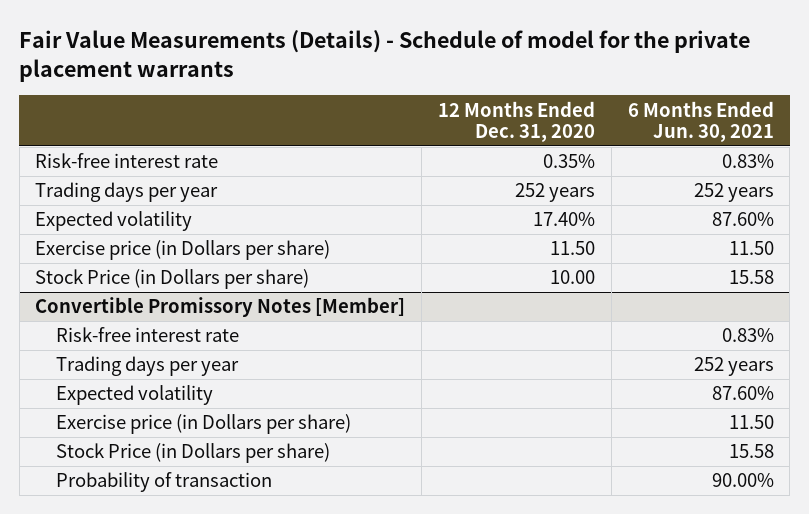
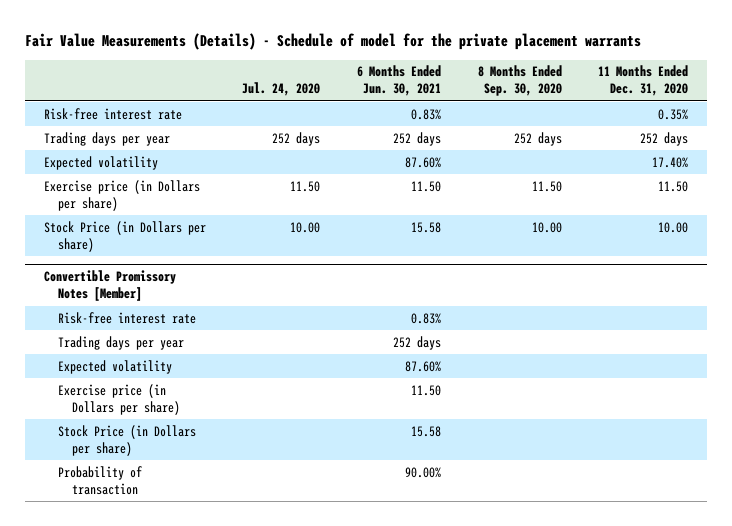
[437,100,595,143] 12 Months Ended Dec. 31, 2020 -> none
none -> [242,82,321,97] Jul. 24, 2020
none -> [477,65,562,97] 8 Months Ended Sep. 30, 2020
none -> [598,65,689,97] 11 Months Ended Dec. 31, 2020
[693,183,774,203] 252 years -> [392,131,441,146] 252 days
[693,357,774,377] 252 years -> [392,335,441,350] 252 days

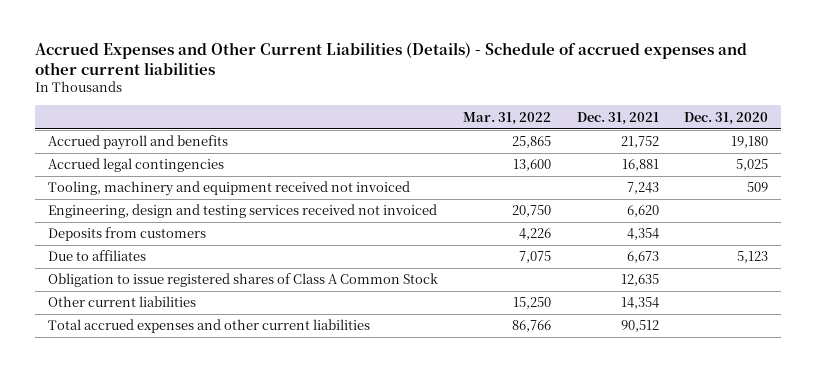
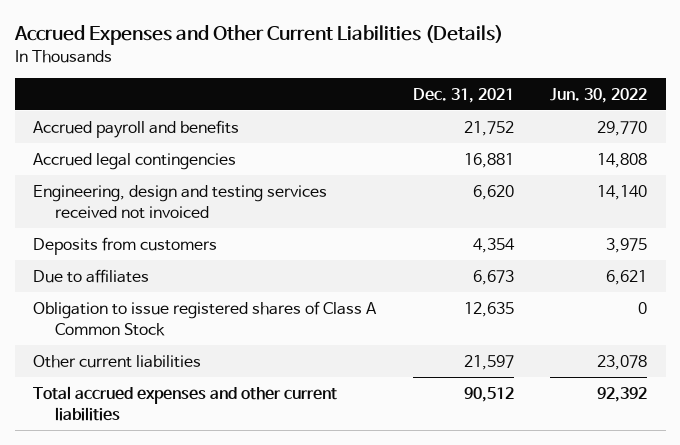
[35,42,748,76] Accrued Expenses and Other Current Liabilities (Details) - Schedule of accrued expenses and other current liabilities -> [13,24,503,45] Accrued Expenses and Other Current Liabilities (Details)
[463,111,552,125] Mar. 31, 2022 -> none
[684,111,769,125] Dec. 31, 2020 -> none
none -> [550,87,648,103] Jun. 30, 2022
[47,181,410,197] Tooling, machinery and equipment received not invoiced -> none
[620,297,659,310] 14,354 -> [463,354,514,370] 21,597

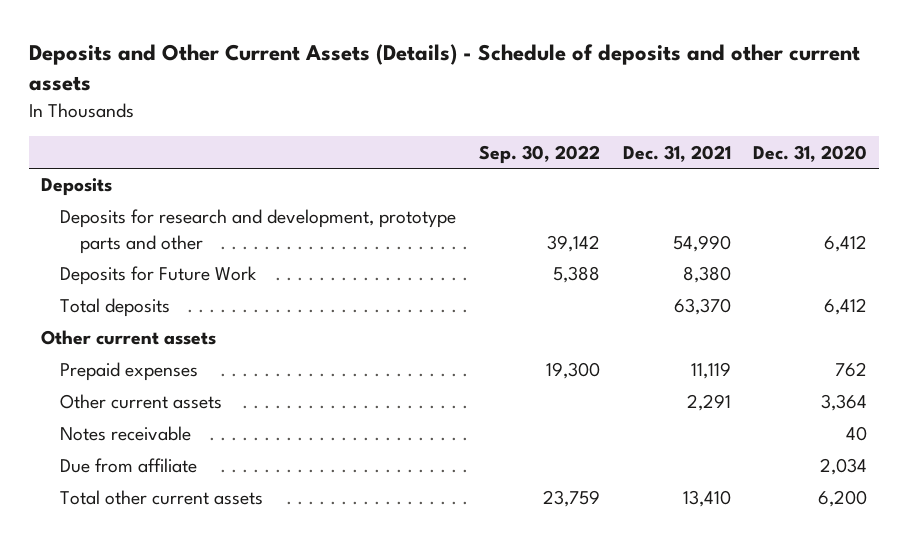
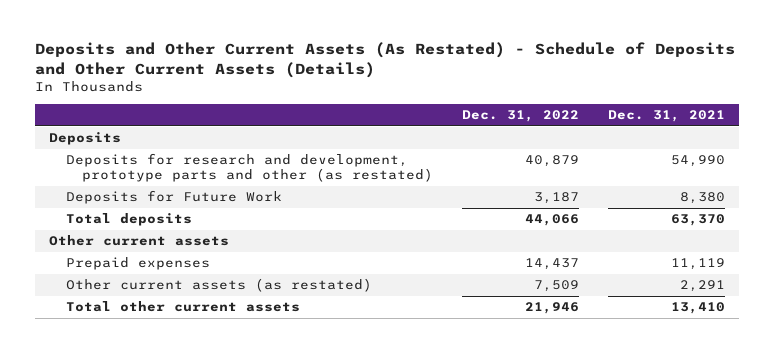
[29,43,861,92] Deposits and Other Current Assets (Details) - Schedule of deposits and other current assets -> [34,42,735,78] Deposits and Other Current Assets (As Restated) - Schedule of Deposits and Other Current Assets (Details)
[478,144,600,164] Sep. 30, 2022 -> none
[753,144,868,162] Dec. 31, 2020 -> none
none -> [461,110,579,123] Dec. 31, 2022
[60,209,457,254] Deposits for research and development, prototype parts and other -> [65,153,434,183] Deposits for research and development, prototype parts and other (as restated)
[60,426,192,442] Notes receivable -> none
[60,458,198,474] Due from affiliate -> none
[60,394,223,410] Other current assets -> [65,278,372,293] Other current assets (as restated)

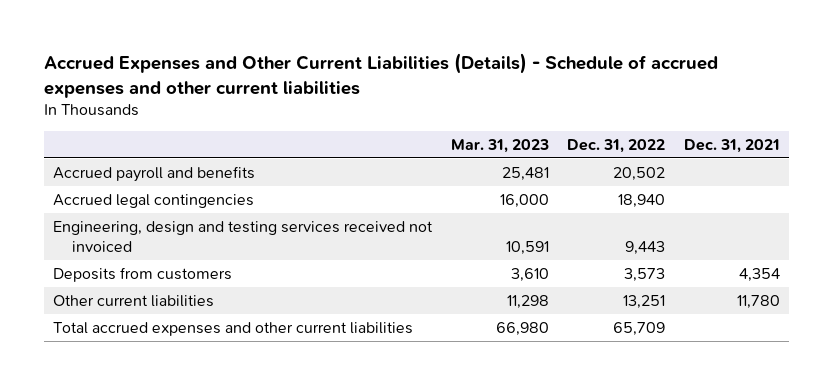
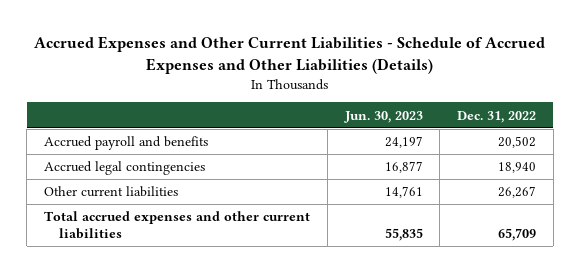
[44,52,719,98] Accrued Expenses and Other Current Liabilities (Details) - Schedule of accrued expenses and other current liabilities -> [34,36,546,74] Accrued Expenses and Other Current Liabilities - Schedule of Accrued Expenses and Other Liabilities (Details)
[450,138,549,153] Mar. 31, 2023 -> none
[683,138,780,153] Dec. 31, 2021 -> none
none -> [343,110,423,123] Jun. 30, 2023
[53,220,434,252] Engineering, design and testing services received not invoiced -> none
[53,266,233,282] Deposits from customers -> none
[623,294,666,309] 13,251 -> [498,186,537,199] 26,267

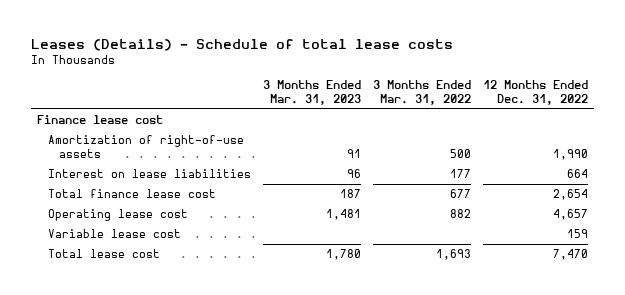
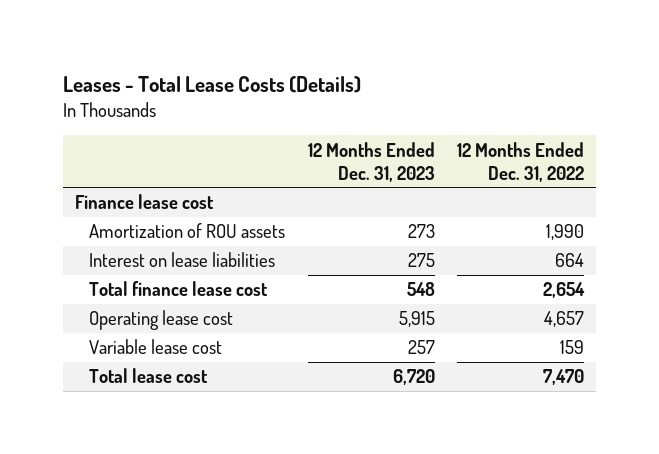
[31,38,454,51] Leases (Details) - Schedule of total lease costs -> [63,75,362,93] Leases - Total Lease Costs (Details)
[263,80,362,106] 3 Months Ended Mar. 31, 2023 -> none
[373,80,472,106] 3 Months Ended Mar. 31, 2022 -> none
none -> [307,141,435,182] 12 Months Ended Dec. 31, 2023
[48,135,245,159] Amortization of right-of-use assets -> [89,223,286,239] Amortization of ROU assets

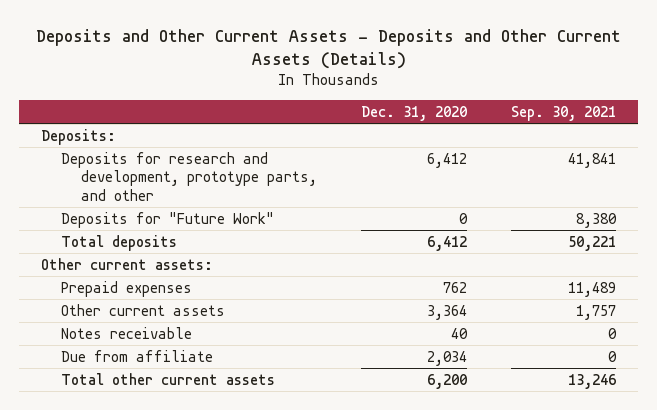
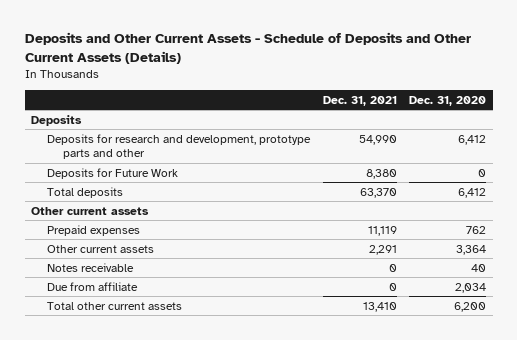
[35,28,621,69] Deposits and Other Current Assets - Deposits and Other Current Assets (Details) -> [24,32,471,65] Deposits and Other Current Assets - Schedule of Deposits and Other Current Assets (Details)
[511,105,617,121] Sep. 30, 2021 -> none
none -> [322,95,397,106] Dec. 31, 2021
[40,128,116,145] Deposits: -> [31,114,83,126] Deposits
[60,151,317,201] Deposits for research and development, prototype parts, and other -> [46,133,311,160] Deposits for research and development, prototype parts and other
[60,211,274,228] Deposits for "Future Work" -> [46,167,178,179] Deposits for Future Work
[40,257,213,270] Other current assets: -> [31,206,150,215] Other current assets

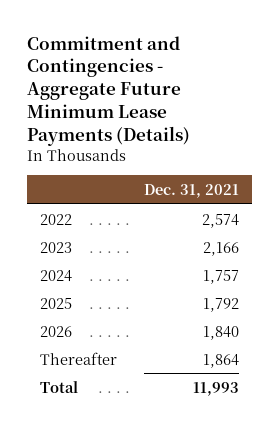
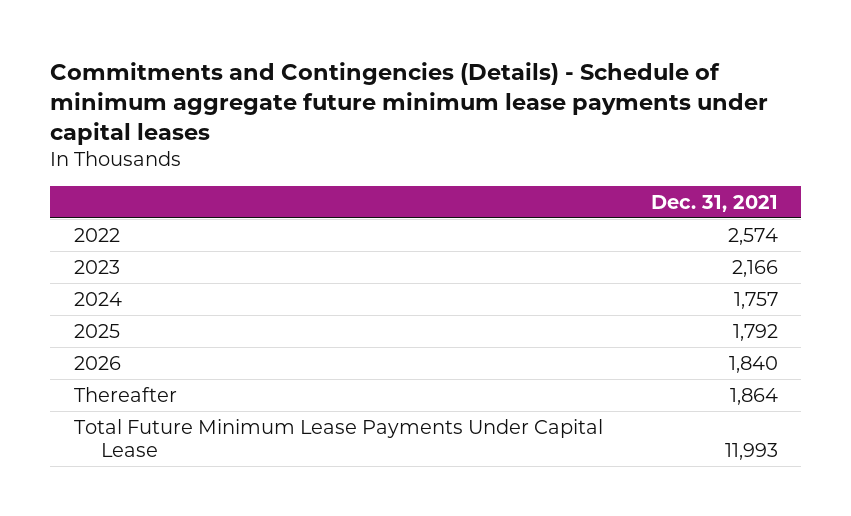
[26,35,190,146] Commitment and Contingencies - Aggregate Future Minimum Lease Payments (Details) -> [49,61,768,146] Commitments and Contingencies (Details) - Schedule of minimum aggregate future minimum lease payments under capital leases
[40,380,79,393] Total -> [73,418,603,458] Total Future Minimum Lease Payments Under Capital Lease

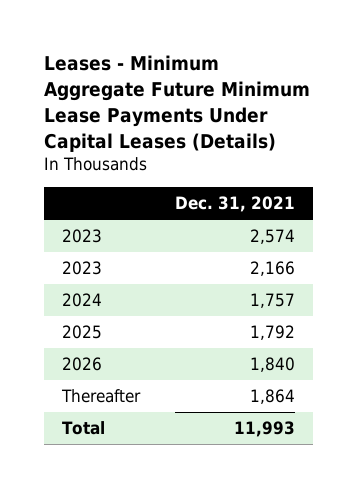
[49,61,768,146] Commitments and Contingencies (Details) - Schedule of minimum aggregate future minimum lease payments under capital leases -> [43,54,310,152] Leases - Minimum Aggregate Future Minimum Lease Payments Under Capital Leases (Details)
[73,227,120,242] 2022 -> [61,229,102,244] 2023
[73,418,603,458] Total Future Minimum Lease Payments Under Capital Lease -> [61,421,105,436] Total

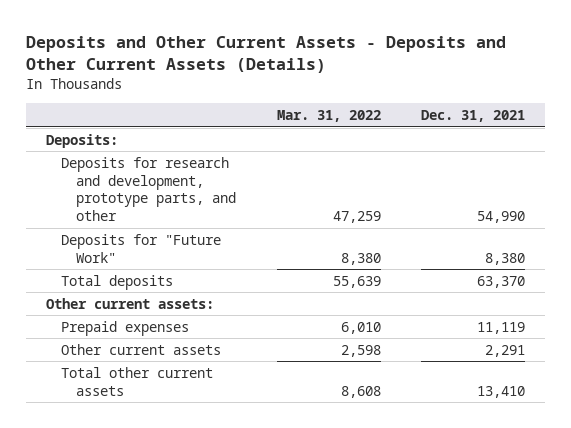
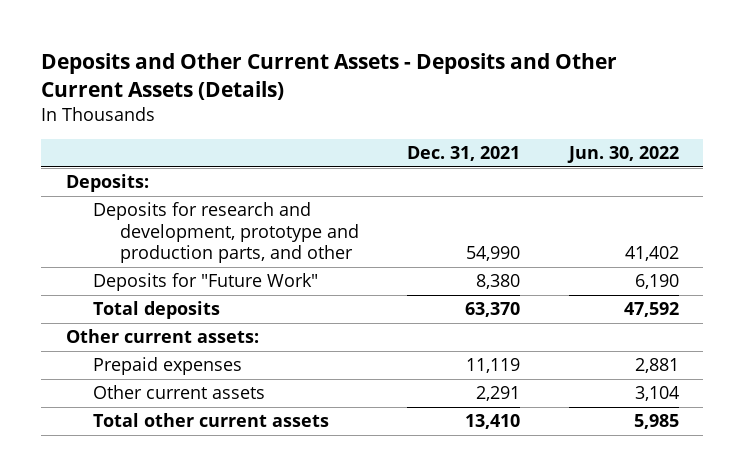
[276,110,381,123] Mar. 31, 2022 -> none
none -> [566,145,679,163] Jun. 30, 2022
[60,156,237,222] Deposits for research and development, prototype parts, and other -> [92,202,359,264] Deposits for research and development, prototype and production parts, and other

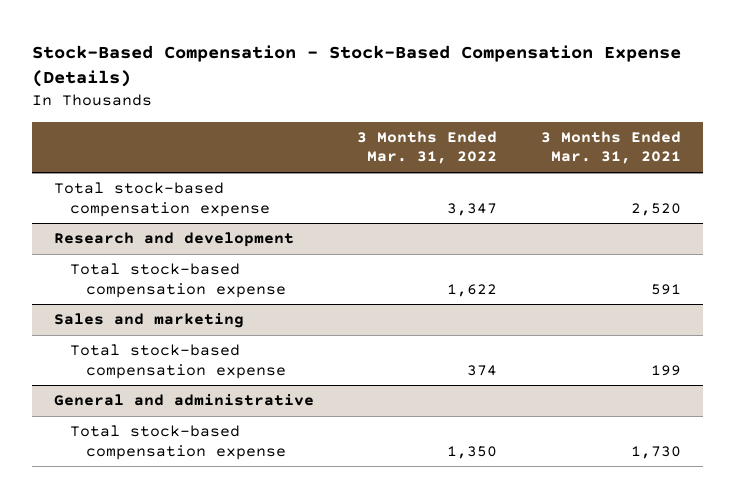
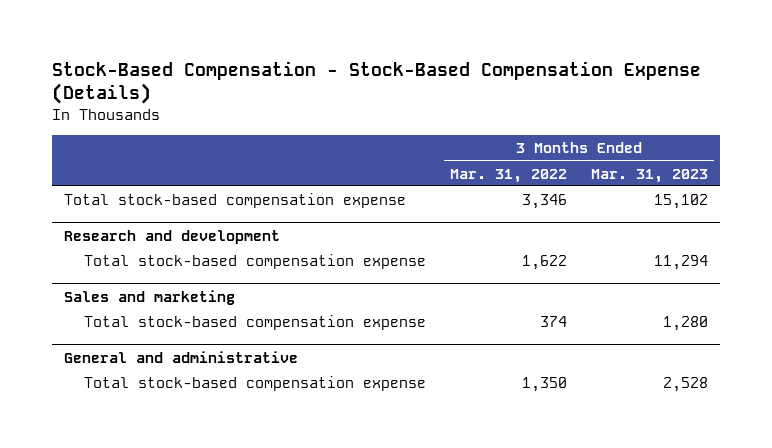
[540,131,681,165] 3 Months Ended Mar. 31, 2021 -> none
none -> [591,168,709,183] Mar. 31, 2023
[447,202,498,216] 3,347 -> [521,194,567,210] 3,346

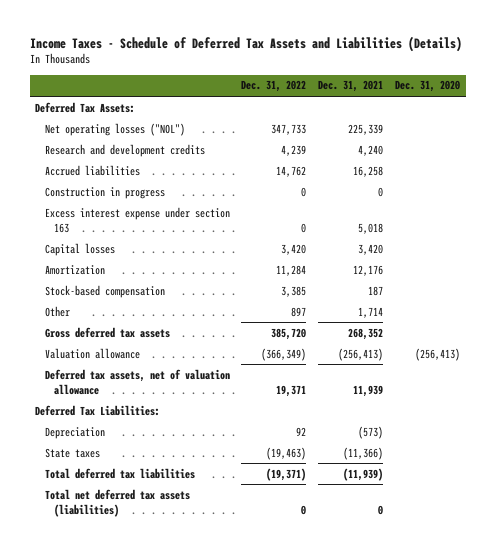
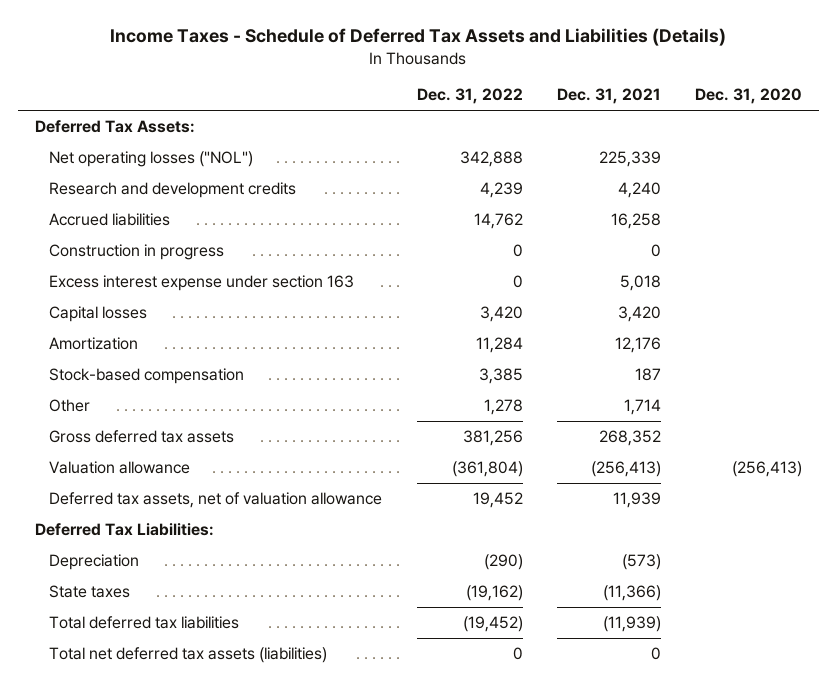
[271,123,307,135] 347,733 -> [459,150,523,167] 342,888
[291,306,307,317] 897 -> [483,398,523,415] 1,278
[271,327,307,340] 385,720 -> [462,429,523,446] 381,256
[261,347,307,361] (366,349) -> [451,460,523,477] (361,804)
[276,384,307,397] 19,371 -> [472,491,523,508] 19,452
[296,426,307,436] 92 -> [483,553,523,570] (290)
[266,446,307,460] (19,463) -> [465,584,523,601] (19,162)
[266,467,307,481] (19,371) -> [462,615,523,632] (19,452)

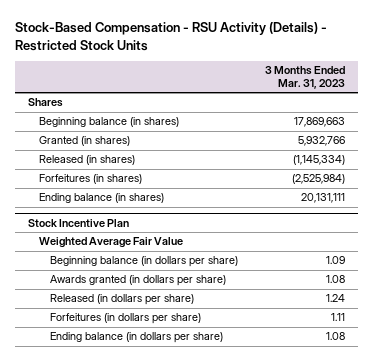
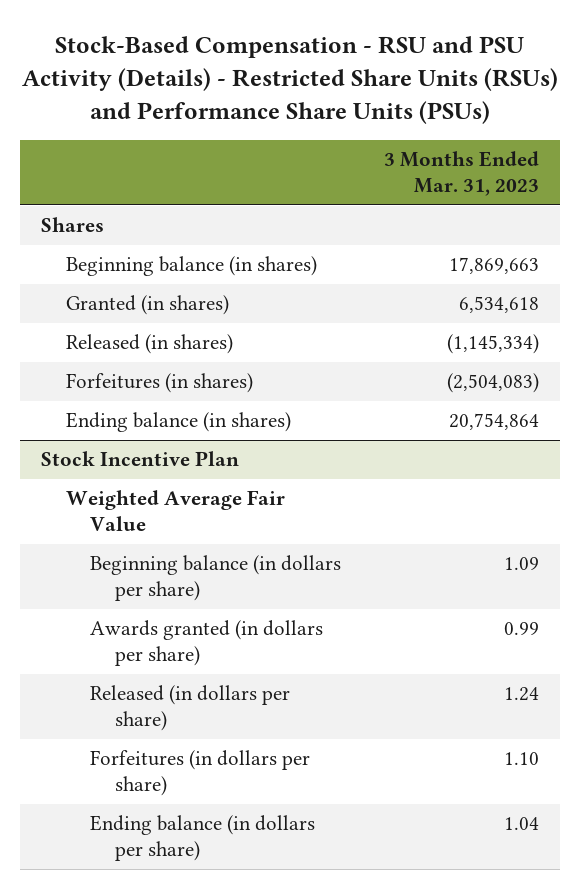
[14,22,327,51] Stock-Based Compensation - RSU Activity (Details) - Restricted Stock Units -> [22,35,559,124] Stock-Based Compensation - RSU and PSU Activity (Details) - Restricted Share Units (RSUs) and Performance Share Units (PSUs)
[297,136,345,147] 5,932,766 -> [458,296,539,314] 6,534,618
[291,174,345,185] (2,525,984) -> [446,373,539,394] (2,504,083)
[300,193,345,204] 20,131,111 -> [448,413,539,431] 20,754,864
[325,275,345,284] 1.08 -> [503,622,539,636] 0.99
[330,313,345,322] 1.11 -> [503,752,539,766] 1.10
[325,332,345,341] 1.08 -> [503,817,539,831] 1.04

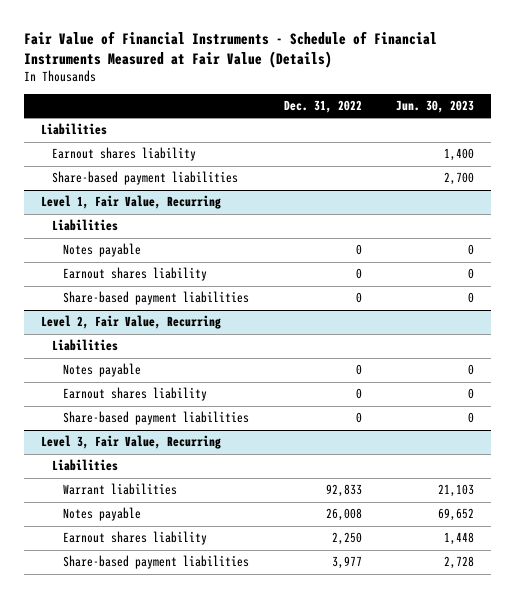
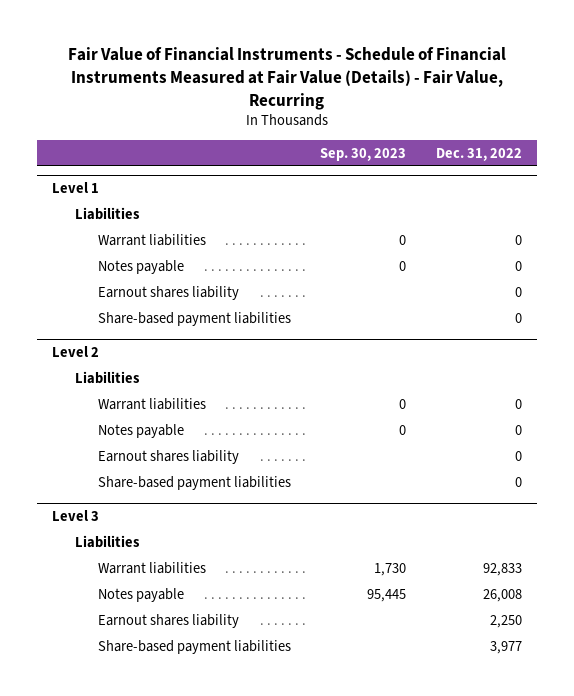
[23,30,437,68] Fair Value of Financial Instruments - Schedule of Financial Instruments Measured at Fair Value (Details) -> [68,46,507,110] Fair Value of Financial Instruments - Schedule of Financial Instruments Measured at Fair Value (Details) - Fair Value, Recurring
[396,100,475,114] Jun. 30, 2023 -> none
none -> [320,147,407,161] Sep. 30, 2023
[40,123,107,136] Liabilities -> none
[51,147,196,162] Earnout shares liability -> none
[51,171,238,186] Share-based payment liabilities -> none
[40,195,221,210] Level 1, Fair Value, Recurring -> none
none -> [51,182,99,194] Level 1
none -> [97,233,206,246] Warrant liabilities
[40,315,221,330] Level 2, Fair Value, Recurring -> none
none -> [51,346,99,358] Level 2
none -> [97,397,206,410] Warrant liabilities
[40,435,221,450] Level 3, Fair Value, Recurring -> none
none -> [51,510,99,522] Level 3

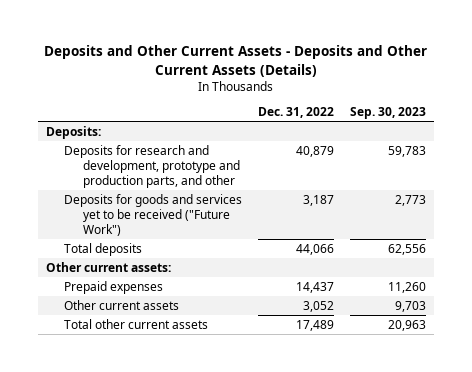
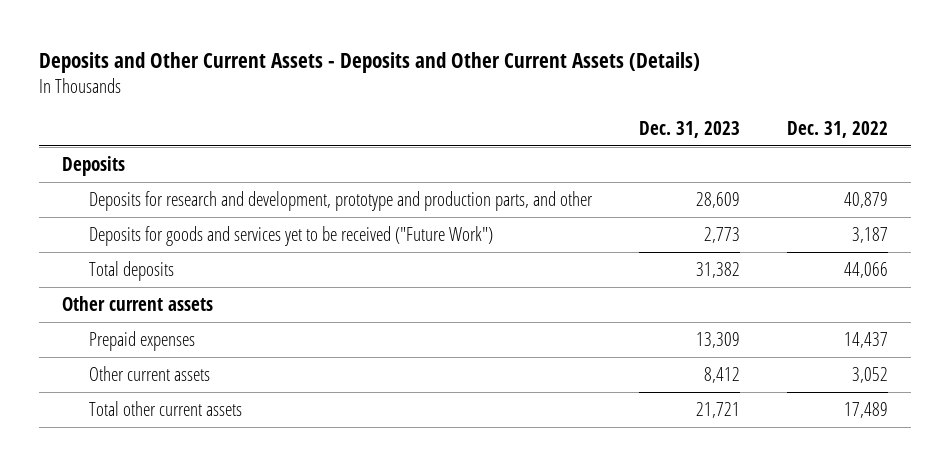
[350,107,427,120] Sep. 30, 2023 -> none
none -> [638,120,740,138] Dec. 31, 2023
[45,125,101,139] Deposits: -> [62,155,126,176] Deposits
[45,261,171,272] Other current assets: -> [62,295,214,311] Other current assets

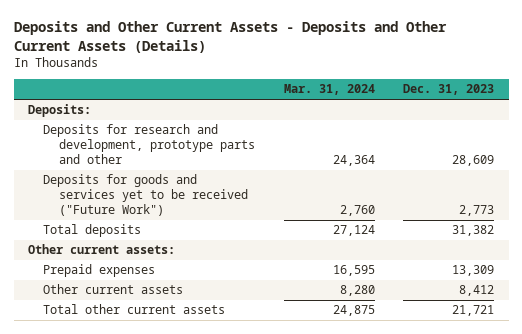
[786,120,888,138] Dec. 31, 2022 -> none
none -> [283,84,375,96] Mar. 31, 2024
[62,155,126,176] Deposits -> [28,104,92,118] Deposits:
[88,190,593,211] Deposits for research and development, prototype and production parts, and other -> [43,124,255,165] Deposits for research and development, prototype parts and other
[62,295,214,311] Other current assets -> [28,244,176,255] Other current assets:

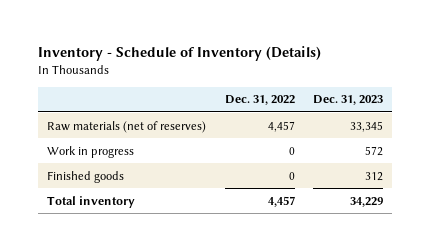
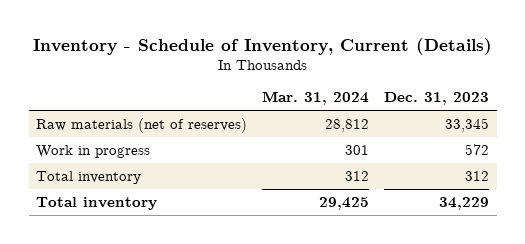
[38,46,322,62] Inventory - Schedule of Inventory (Details) -> [32,37,492,55] Inventory - Schedule of Inventory, Current (Details)
[224,95,295,106] Dec. 31, 2022 -> none
none -> [262,91,370,106] Mar. 31, 2024
[47,170,125,183] Finished goods -> [36,170,142,184] Total inventory

